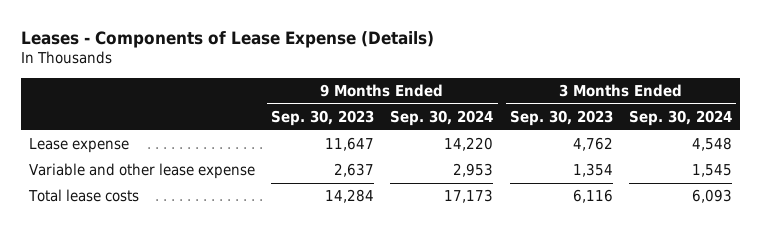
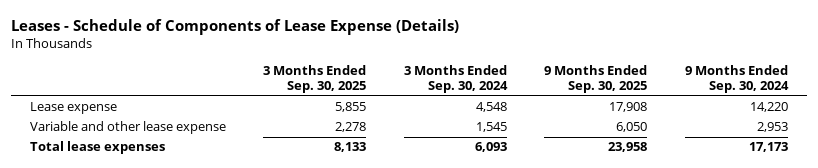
[21,30,435,48] Leases - Components of Lease Expense (Details) -> [11,18,460,35] Leases - Schedule of Components of Lease Expense (Details)
[271,110,375,127] Sep. 30, 2023 -> none
[509,110,613,127] Sep. 30, 2023 -> none
none -> [263,64,367,93] 3 Months Ended Sep. 30, 2025
none -> [544,64,648,93] 9 Months Ended Sep. 30, 2025
[28,189,140,203] Total lease costs -> [29,141,165,155] Total lease expenses

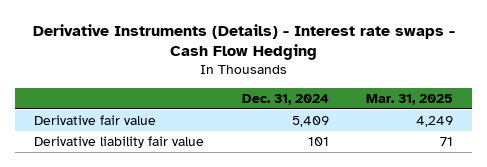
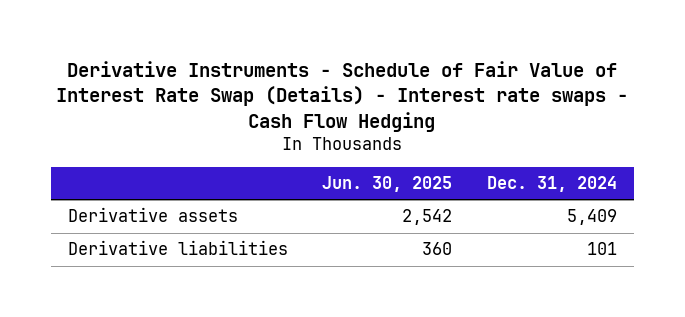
[32,23,455,61] Derivative Instruments (Details) - Interest rate swaps - Cash Flow Hedging -> [56,60,629,132] Derivative Instruments - Schedule of Fair Value of Interest Rate Swap (Details) - Interest rate swaps - Cash Flow Hedging
[366,93,454,105] Mar. 31, 2025 -> none
none -> [322,175,453,192] Jun. 30, 2025
[33,115,156,126] Derivative fair value -> [68,207,239,223] Derivative assets
[33,136,204,149] Derivative liability fair value -> [68,240,289,256] Derivative liabilities

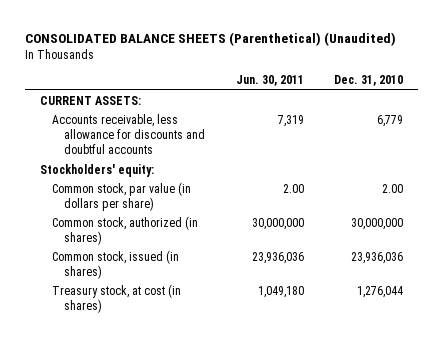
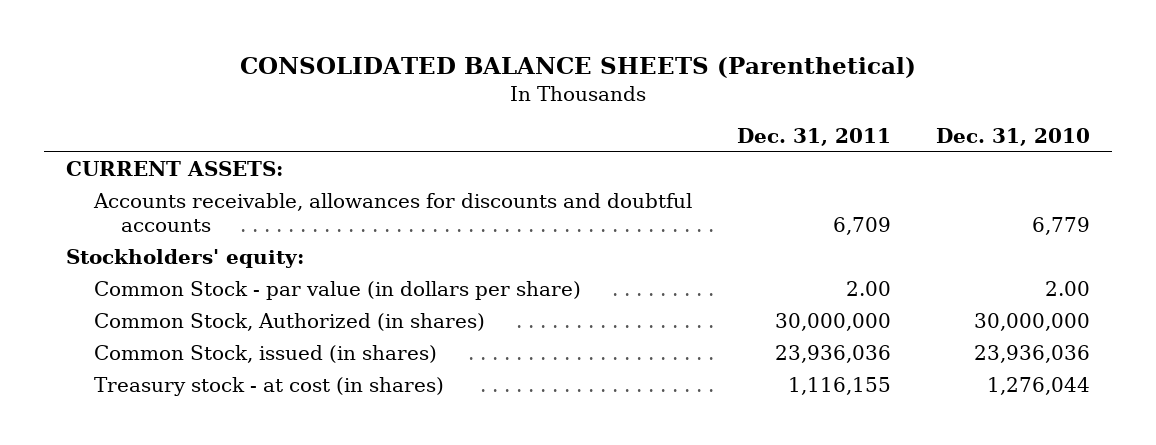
[24,31,396,46] CONSOLIDATED BALANCE SHEETS (Parenthetical) (Unaudited) -> [239,57,916,79] CONSOLIDATED BALANCE SHEETS (Parenthetical)
[235,75,304,87] Jun. 30, 2011 -> none
none -> [736,128,891,147] Dec. 31, 2011
[52,113,206,155] Accounts receivable, less allowance for discounts and doubtful accounts -> [92,193,692,232] Accounts receivable, allowances for discounts and doubtful accounts
[52,181,192,212] Common stock, par value (in dollars per share) -> [93,281,581,301] Common Stock - par value (in dollars per share)
[52,215,199,246] Common stock, authorized (in shares) -> [93,313,485,332] Common Stock, Authorized (in shares)
[52,249,180,280] Common stock, issued (in shares) -> [93,345,437,364] Common Stock, issued (in shares)
[52,283,182,314] Treasury stock, at cost (in shares) -> [93,377,444,397] Treasury stock - at cost (in shares)

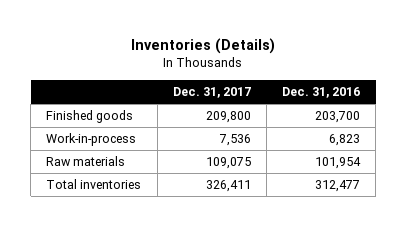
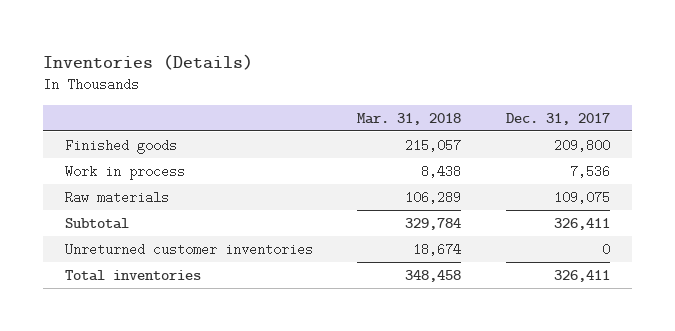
[282,86,361,98] Dec. 31, 2016 -> none
none -> [357,112,462,125] Mar. 31, 2018
[46,133,137,147] Work-in-process -> [65,164,186,180] Work in process
none -> [65,217,130,229] Subtotal
none -> [65,242,314,256] Unreturned customer inventories

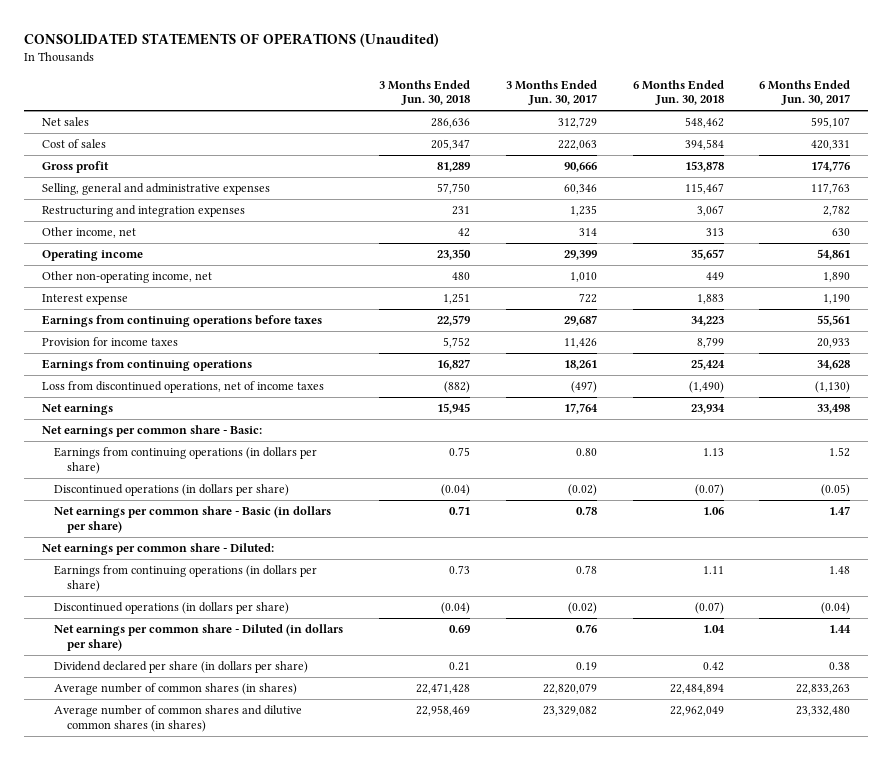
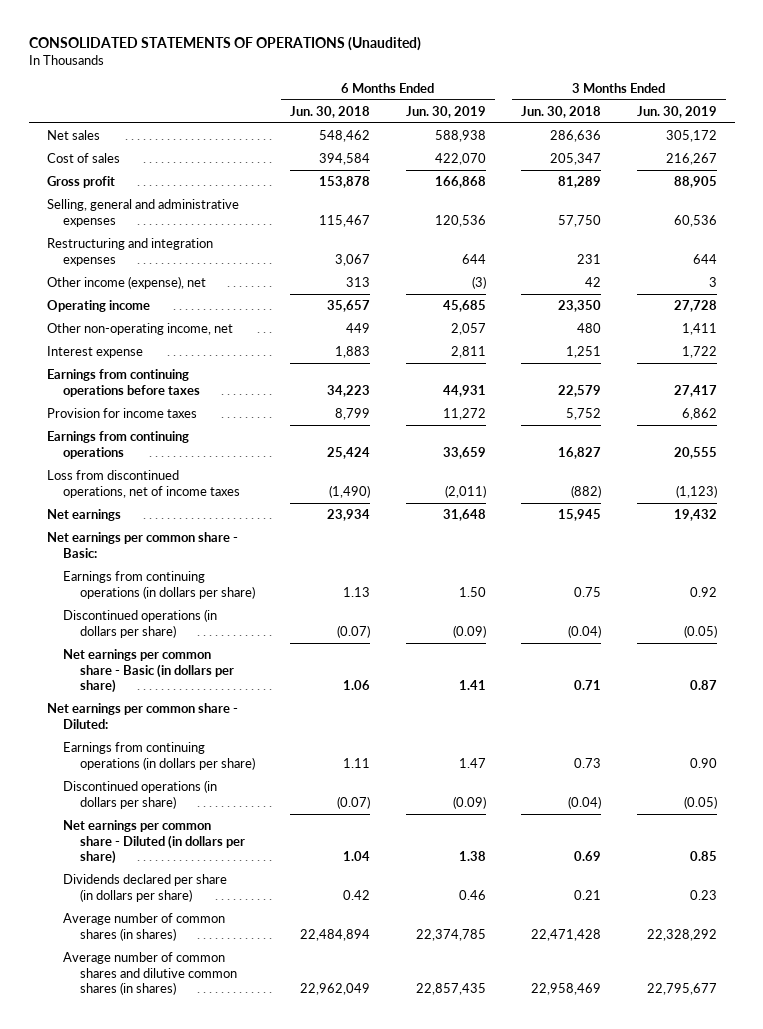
[505,79,597,106] 3 Months Ended Jun. 30, 2017 -> none
[759,79,851,106] 6 Months Ended Jun. 30, 2017 -> none
none -> [405,105,486,118] Jun. 30, 2019
none -> [636,105,717,118] Jun. 30, 2019
[41,227,136,239] Other income, net -> [46,275,206,289] Other income (expense), net
[54,661,309,674] Dividend declared per share (in dollars per share) -> [63,873,228,902] Dividends declared per share (in dollars per share)

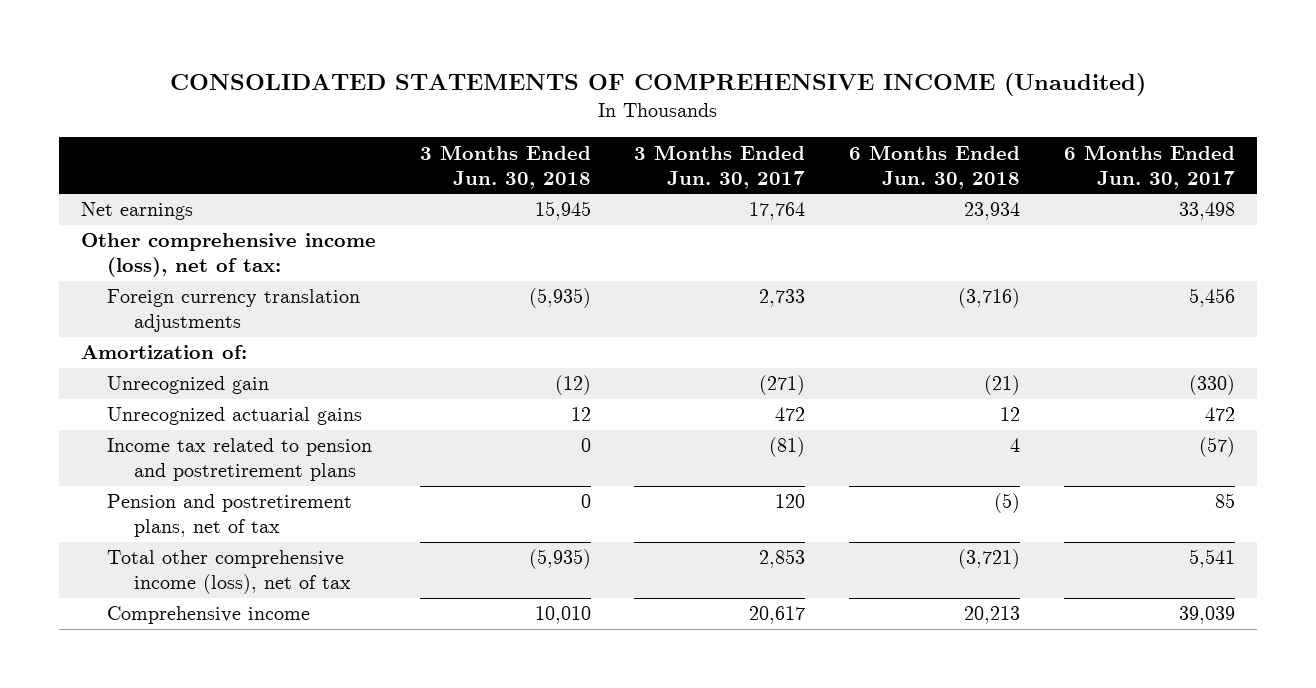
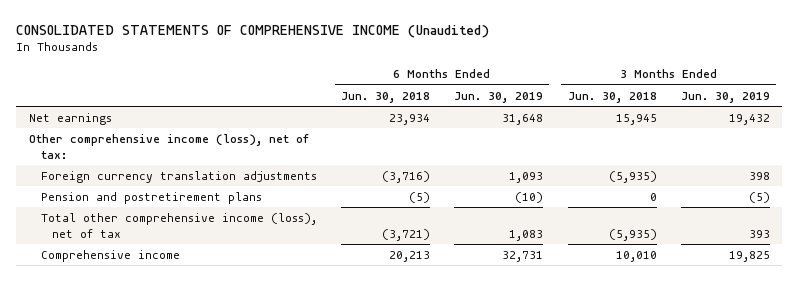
[634,144,806,189] 3 Months Ended Jun. 30, 2017 -> none
[1064,144,1236,189] 6 Months Ended Jun. 30, 2017 -> none
none -> [454,91,544,103] Jun. 30, 2019
none -> [680,91,770,103] Jun. 30, 2019
[80,345,247,360] Amortization of: -> none
[107,376,270,395] Unrecognized gain -> none
[107,407,363,426] Unrecognized actuarial gains -> none
[107,438,373,482] Income tax related to pension and postretirement plans -> none
[107,494,353,538] Pension and postretirement plans, net of tax -> [40,191,262,204] Pension and postretirement plans

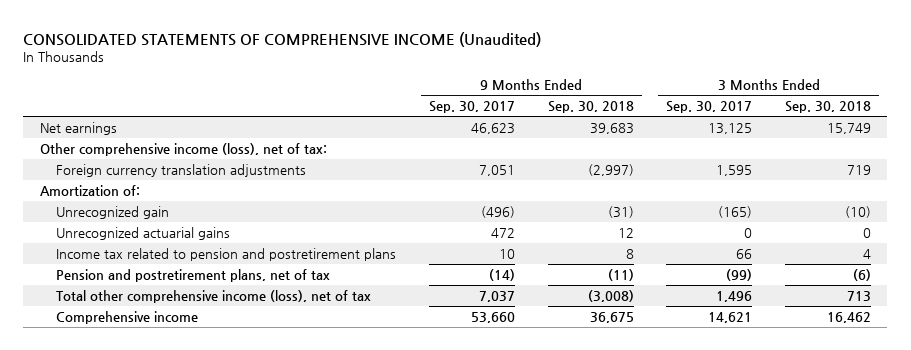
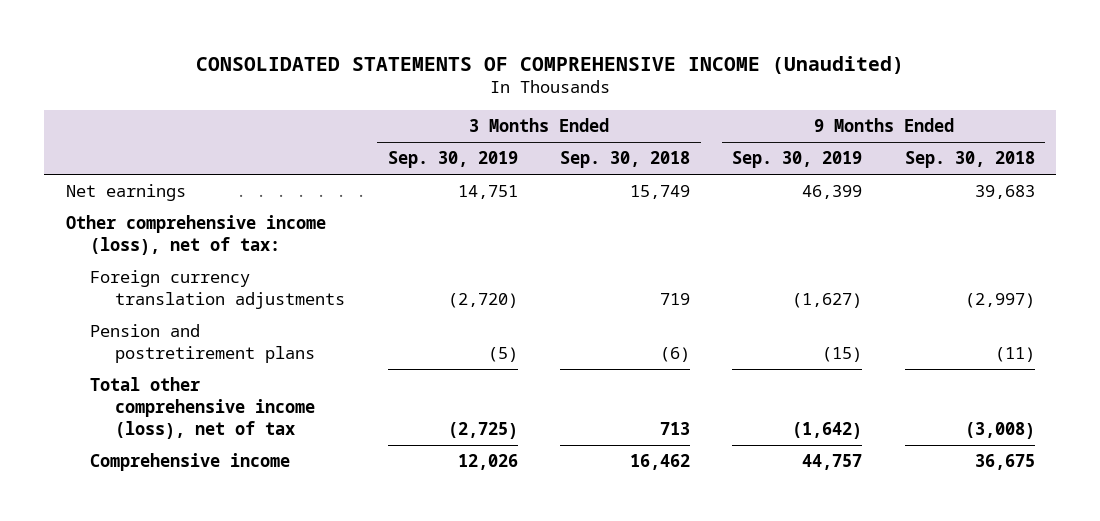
[428,101,515,114] Sep. 30, 2017 -> none
[666,101,753,114] Sep. 30, 2017 -> none
none -> [387,151,518,169] Sep. 30, 2019
none -> [732,151,863,169] Sep. 30, 2019
[39,185,140,197] Amortization of: -> none
[56,206,170,220] Unrecognized gain -> none
[56,227,231,241] Unrecognized actuarial gains -> none
[56,248,397,262] Income tax related to pension and postretirement plans -> none
[56,269,331,283] Pension and postretirement plans, net of tax -> [90,324,316,363] Pension and postretirement plans

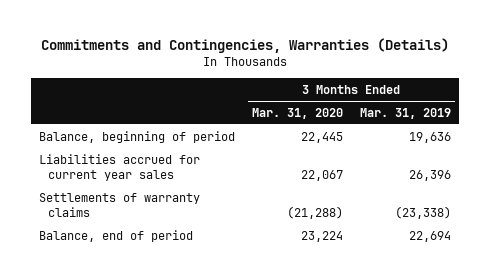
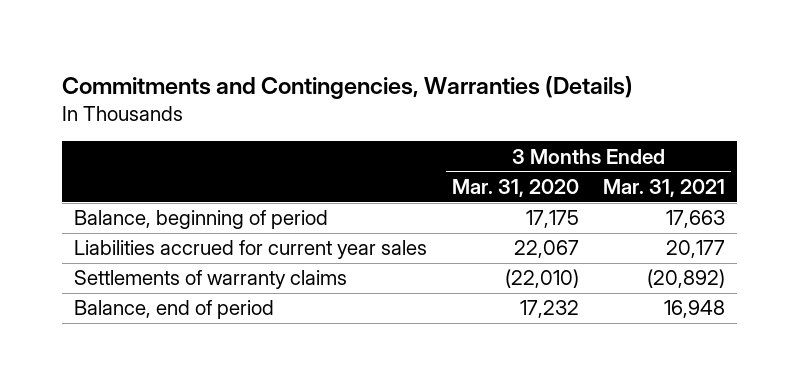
[359,107,451,119] Mar. 31, 2019 -> none
none -> [603,179,726,198] Mar. 31, 2021
[300,131,343,143] 22,445 -> [525,210,579,229] 17,175
[286,206,343,220] (21,288) -> [504,269,579,289] (22,010)
[300,230,343,242] 23,224 -> [519,300,579,319] 17,232

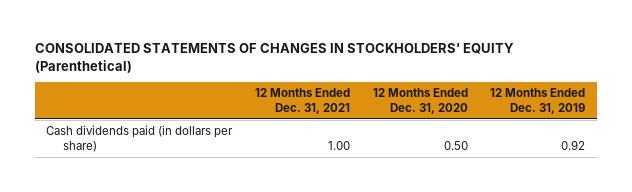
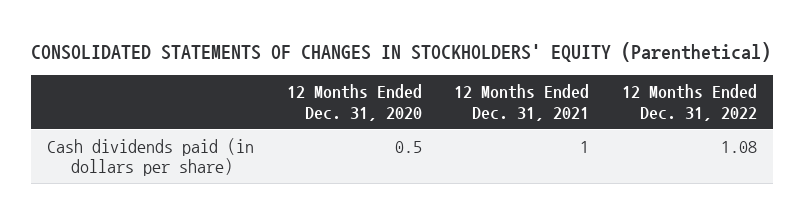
[490,88,586,115] 12 Months Ended Dec. 31, 2019 -> none
none -> [621,84,757,121] 12 Months Ended Dec. 31, 2022
[327,140,350,150] 1.00 -> [580,141,590,154] 1
[443,140,468,150] 0.50 -> [394,141,422,154] 0.5

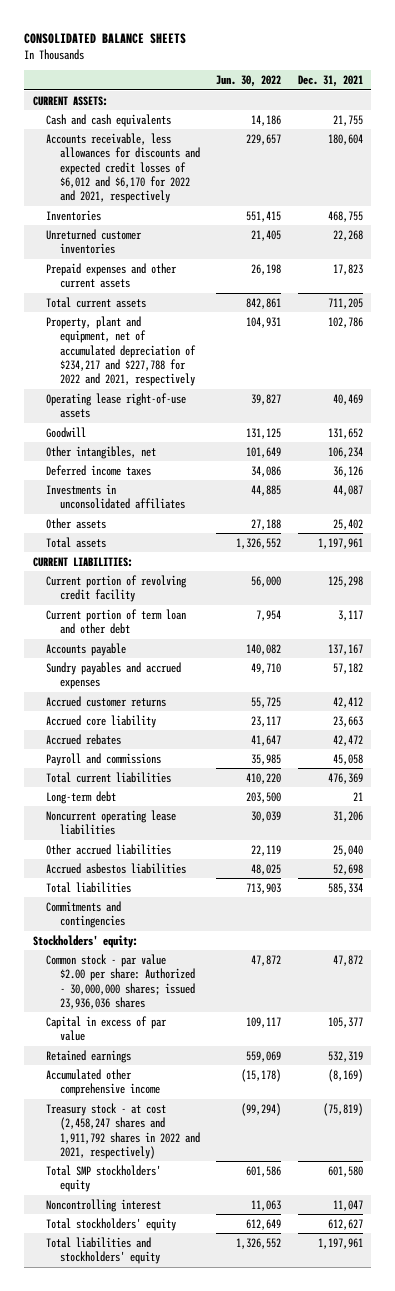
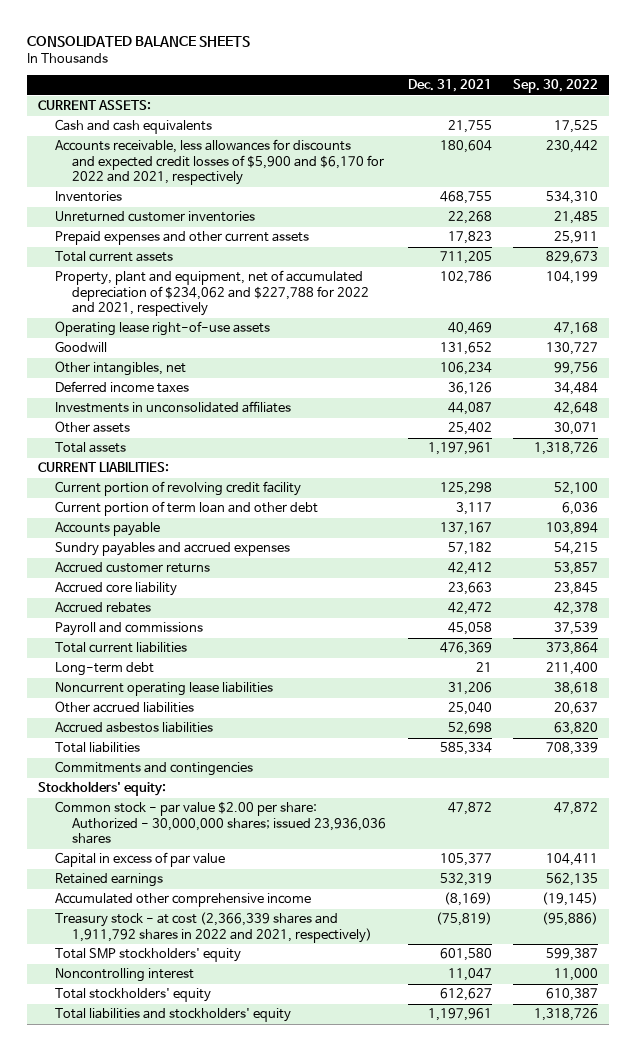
[216,75,282,88] Jun. 30, 2022 -> none
none -> [513,79,599,94] Sep. 30, 2022
[46,132,201,204] Accounts receivable, less allowances for discounts and expected credit losses of $6,012 and $6,170 for 2022 and 2021, respectively -> [54,139,385,186] Accounts receivable, less allowances for discounts and expected credit losses of $5,900 and $6,170 for 2022 and 2021, respectively
[46,315,197,387] Property, plant and equipment, net of accumulated depreciation of $234,217 and $227,788 for 2022 and 2021, respectively -> [54,270,370,317] Property, plant and equipment, net of accumulated depreciation of $234,062 and $227,788 for 2022 and 2021, respectively
[46,1102,201,1159] Treasury stock - at cost (2,458,247 shares and 1,911,792 shares in 2022 and 2021, respectively) -> [54,912,373,943] Treasury stock - at cost (2,366,339 shares and 1,911,792 shares in 2022 and 2021, respectively)

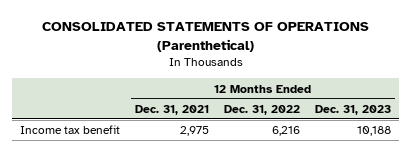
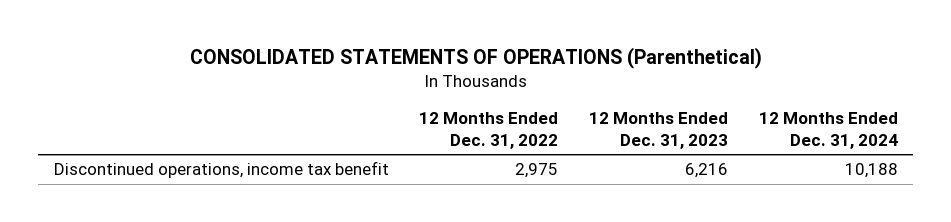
[135,104,210,115] Dec. 31, 2021 -> none
none -> [758,112,898,149] 12 Months Ended Dec. 31, 2024
[20,125,121,135] Income tax benefit -> [53,161,389,179] Discontinued operations, income tax benefit
[272,126,301,137] 6,216 -> [515,163,559,179] 2,975
[357,126,392,137] 10,188 -> [684,163,728,179] 6,216

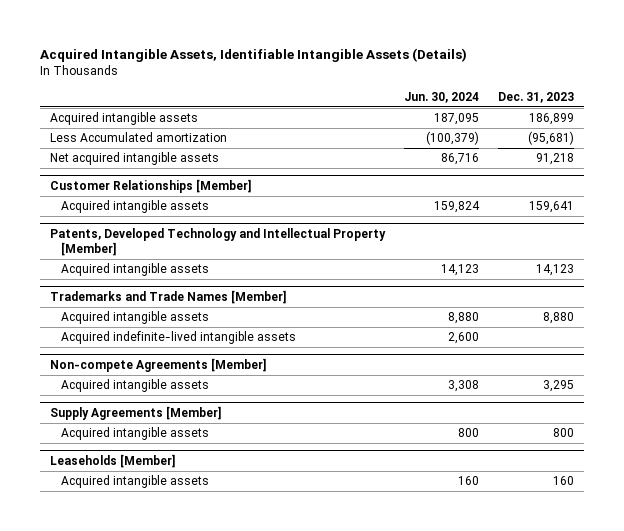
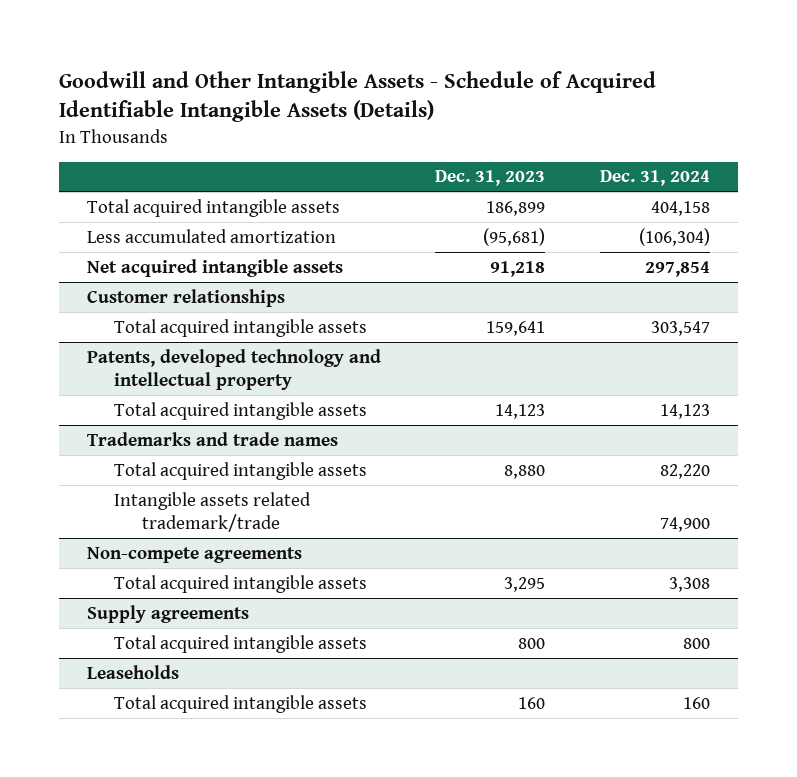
[40,47,468,62] Acquired Intangible Assets, Identifiable Intangible Assets (Details) -> [59,71,657,123] Goodwill and Other Intangible Assets - Schedule of Acquired Identifiable Intangible Assets (Details)
[404,91,480,103] Jun. 30, 2024 -> none
none -> [600,170,711,187] Dec. 31, 2024
[49,112,198,126] Acquired intangible assets -> [86,198,340,217] Total acquired intangible assets
[49,132,227,143] Less Accumulated amortization -> [86,228,336,243] Less accumulated amortization
[49,178,252,193] Customer Relationships [Member] -> [86,288,285,307] Customer relationships
[61,200,210,214] Acquired intangible assets -> [114,318,368,337] Total acquired intangible assets
[49,227,386,257] Patents, Developed Technology and Intellectual Property [Member] -> [86,348,381,390] Patents, developed technology and intellectual property
[61,263,210,277] Acquired intangible assets -> [114,401,368,420] Total acquired intangible assets
[49,289,287,304] Trademarks and Trade Names [Member] -> [86,431,338,446] Trademarks and trade names
[61,311,210,325] Acquired intangible assets -> [114,461,368,480] Total acquired intangible assets
[61,331,297,345] Acquired indefinite-lived intangible assets -> [114,491,312,532] Intangible assets related trademark/trade
[49,357,267,372] Non-compete Agreements [Member] -> [86,546,302,563] Non-compete agreements
[61,379,210,393] Acquired intangible assets -> [114,574,368,593] Total acquired intangible assets
[49,405,222,420] Supply Agreements [Member] -> [86,604,249,623] Supply agreements
[61,427,210,441] Acquired intangible assets -> [114,634,368,653] Total acquired intangible assets
[49,453,176,468] Leaseholds [Member] -> [86,664,179,679] Leaseholds
[61,475,210,489] Acquired intangible assets -> [114,694,368,713] Total acquired intangible assets

